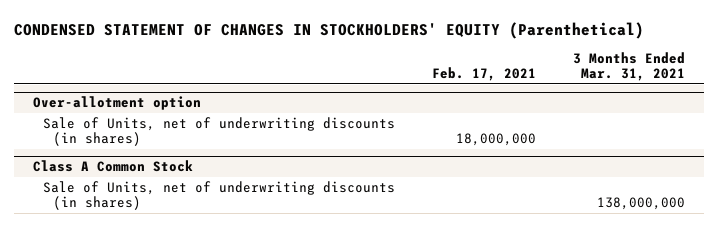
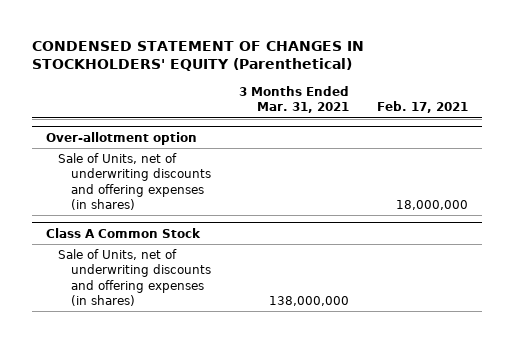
[42,116,395,147] Sale of Units, net of underwriting discounts (in shares) -> [58,153,211,211] Sale of Units, net of underwriting discounts and offering expenses (in shares)
[42,180,395,211] Sale of Units, net of underwriting discounts (in shares) -> [58,249,211,307] Sale of Units, net of underwriting discounts and offering expenses (in shares)

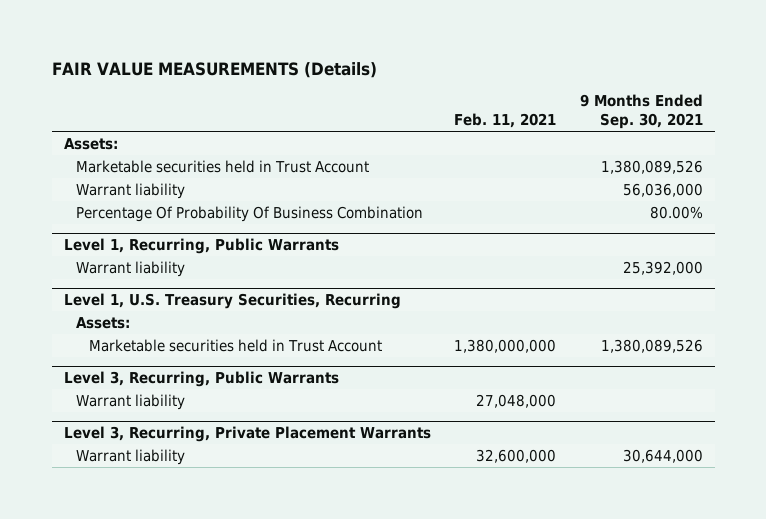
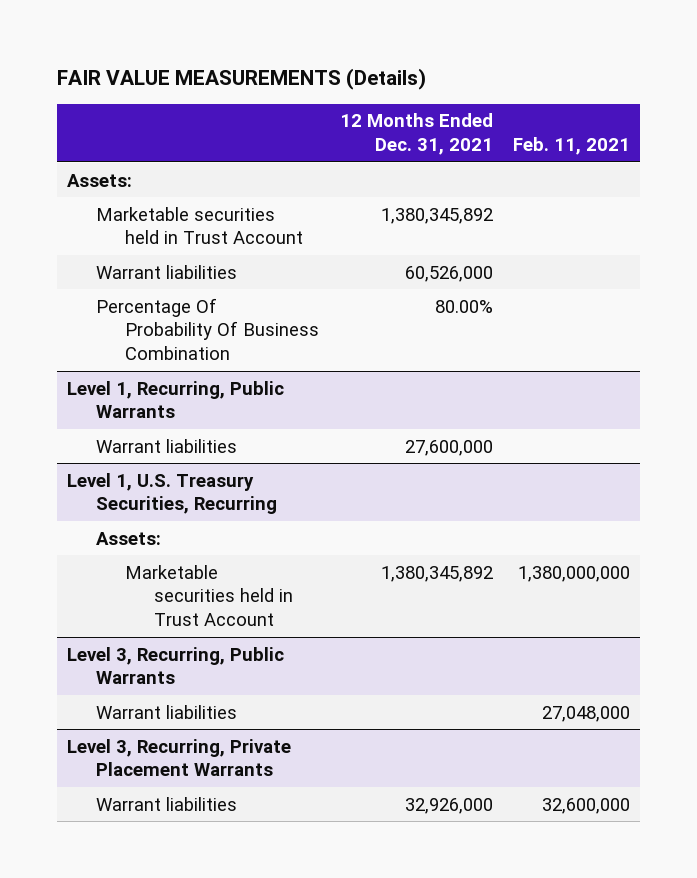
[579,94,703,130] 9 Months Ended Sep. 30, 2021 -> none
none -> [339,113,493,156] 12 Months Ended Dec. 31, 2021
[76,182,186,199] Warrant liability -> [95,264,237,279] Warrant liabilities
[76,260,186,277] Warrant liability -> [95,438,237,453] Warrant liabilities
[76,393,186,410] Warrant liability -> [95,704,237,719] Warrant liabilities
[76,448,186,465] Warrant liability -> [95,796,237,811] Warrant liabilities

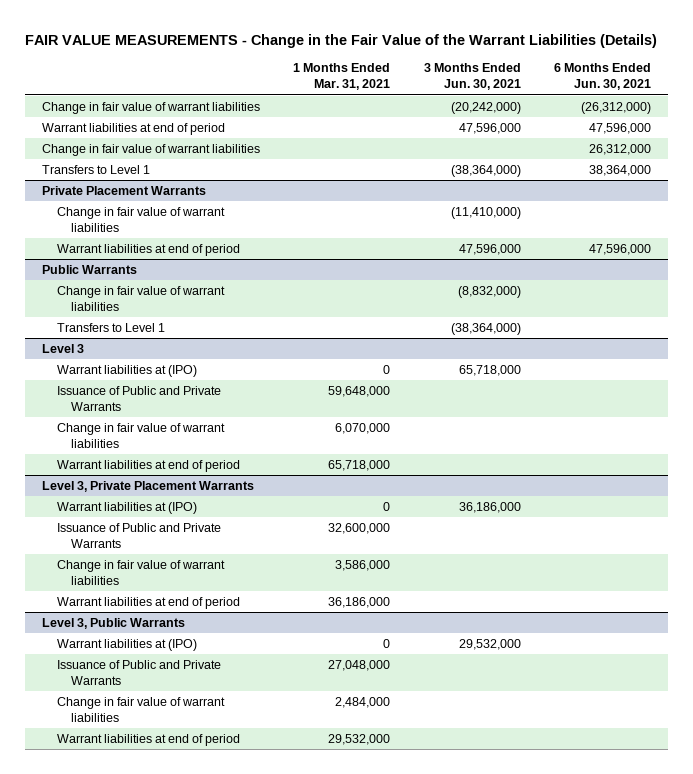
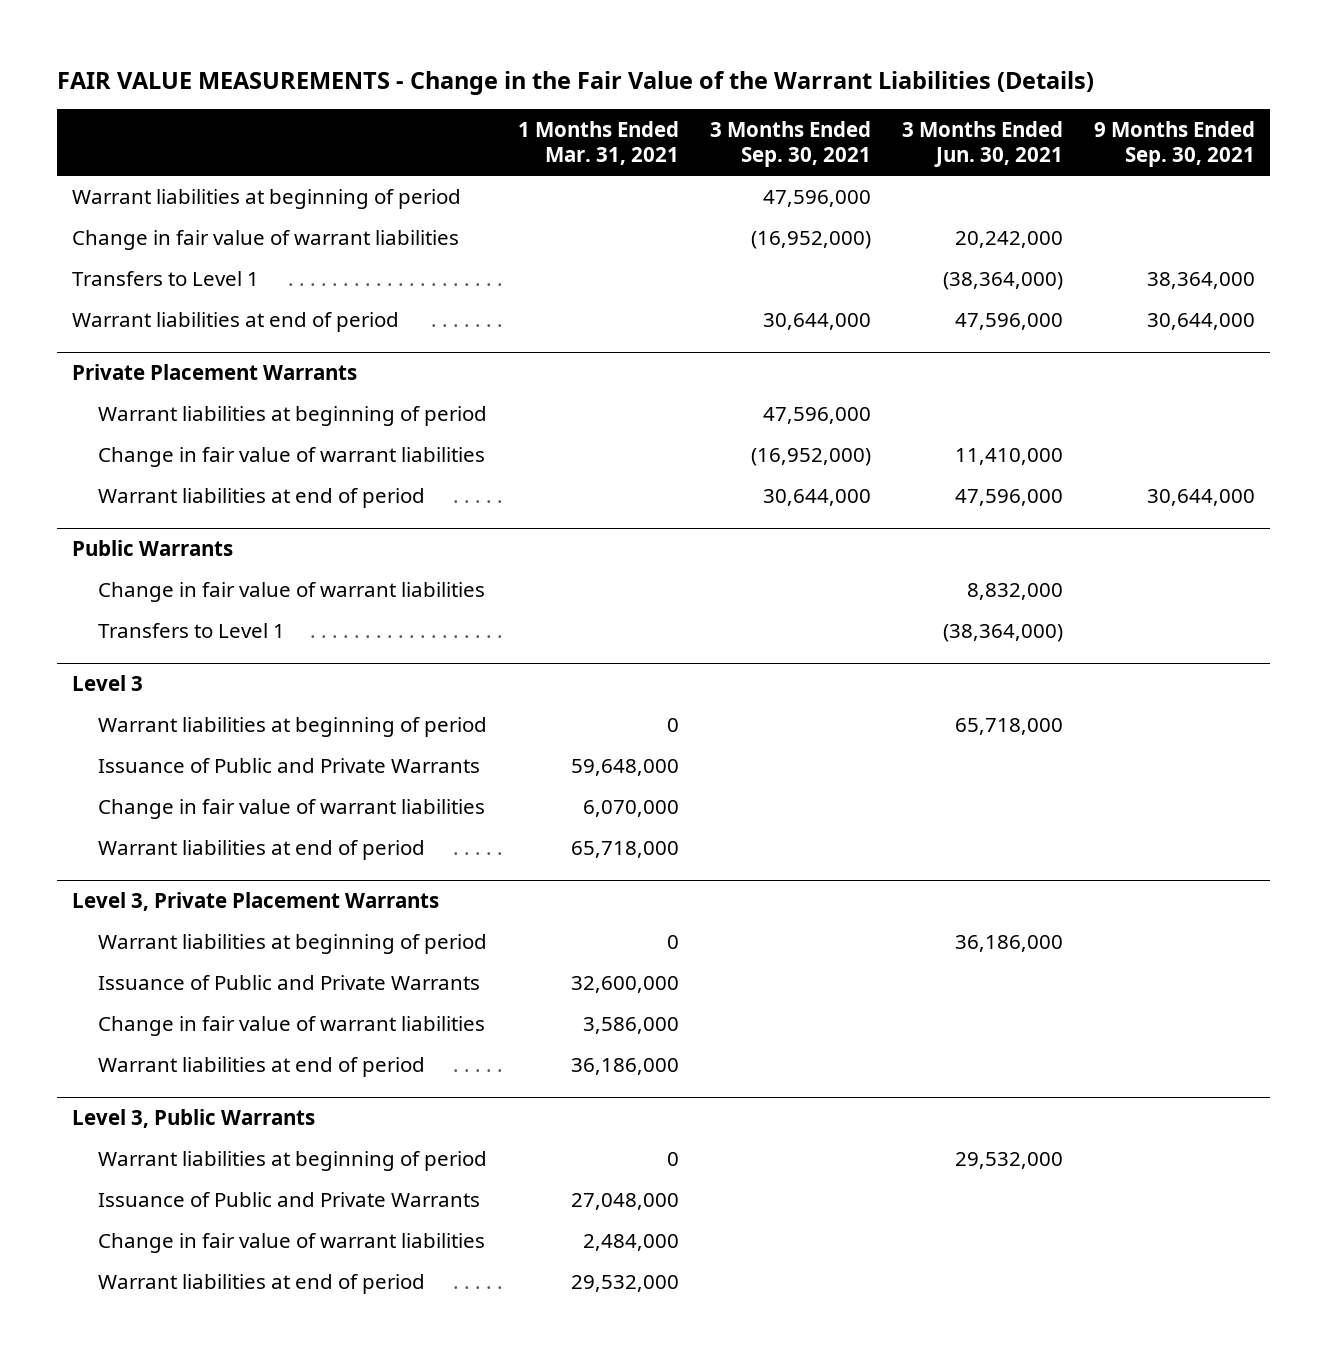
[554,63,652,91] 6 Months Ended Jun. 30, 2021 -> none
none -> [709,120,871,168] 3 Months Ended Sep. 30, 2021
none -> [1093,120,1255,168] 9 Months Ended Sep. 30, 2021
[42,143,261,156] Change in fair value of warrant liabilities -> none
none -> [72,188,462,209] Warrant liabilities at beginning of period
[450,101,521,114] (20,242,000) -> [954,230,1063,248] 20,242,000
[42,122,226,135] Warrant liabilities at end of period -> [72,311,400,332] Warrant liabilities at end of period
none -> [98,405,488,426] Warrant liabilities at beginning of period
[450,206,521,219] (11,410,000) -> [954,447,1063,465] 11,410,000
[457,285,521,298] (8,832,000) -> [966,582,1063,600] 8,832,000
[56,364,197,377] Warrant liabilities at (IPO) -> [98,716,488,737] Warrant liabilities at beginning of period
[56,501,197,514] Warrant liabilities at (IPO) -> [98,933,488,954] Warrant liabilities at beginning of period
[56,638,197,651] Warrant liabilities at (IPO) -> [98,1150,488,1171] Warrant liabilities at beginning of period

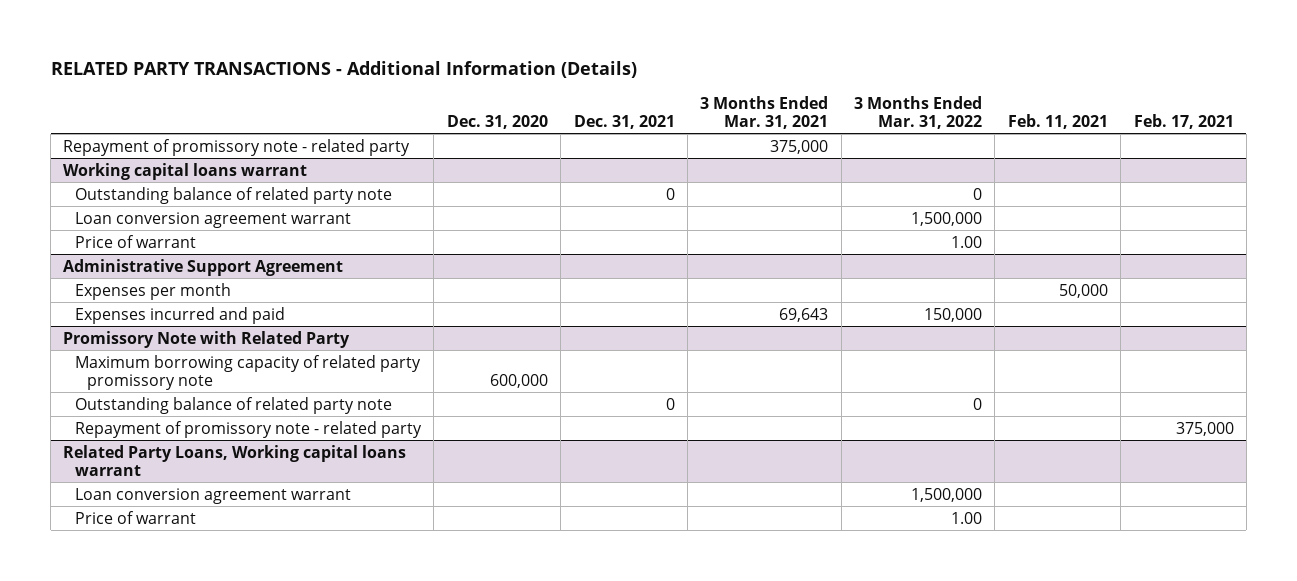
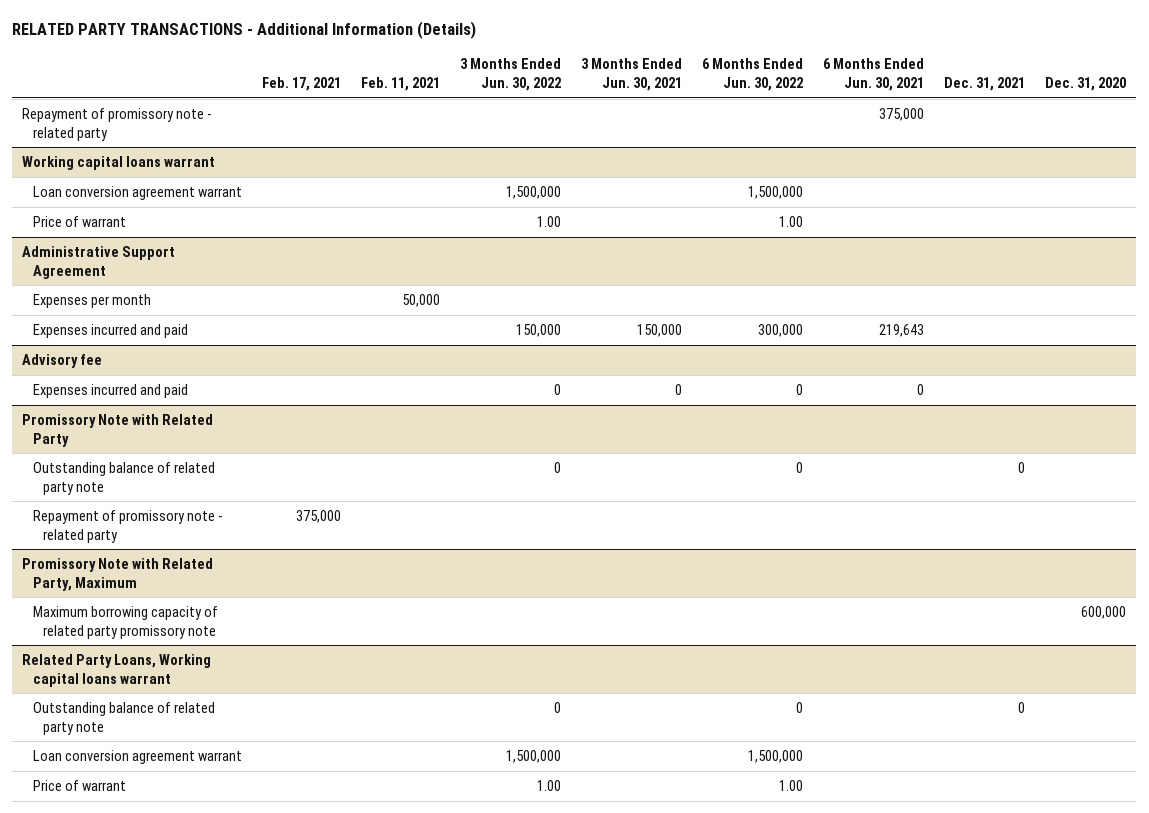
[700,95,829,130] 3 Months Ended Mar. 31, 2021 -> none
[854,95,983,130] 3 Months Ended Mar. 31, 2022 -> none
none -> [460,58,562,91] 3 Months Ended Jun. 30, 2022
none -> [581,58,683,91] 3 Months Ended Jun. 30, 2021
none -> [702,58,804,91] 6 Months Ended Jun. 30, 2022
none -> [823,58,925,91] 6 Months Ended Jun. 30, 2021
[75,186,393,204] Outstanding balance of related party note -> none
none -> [22,353,103,368] Advisory fee
none -> [32,383,188,398] Expenses incurred and paid
[75,354,422,391] Maximum borrowing capacity of related party promissory note -> none
none -> [22,557,214,591] Promissory Note with Related Party, Maximum
none -> [32,605,218,639] Maximum borrowing capacity of related party promissory note
none -> [32,701,215,735] Outstanding balance of related party note

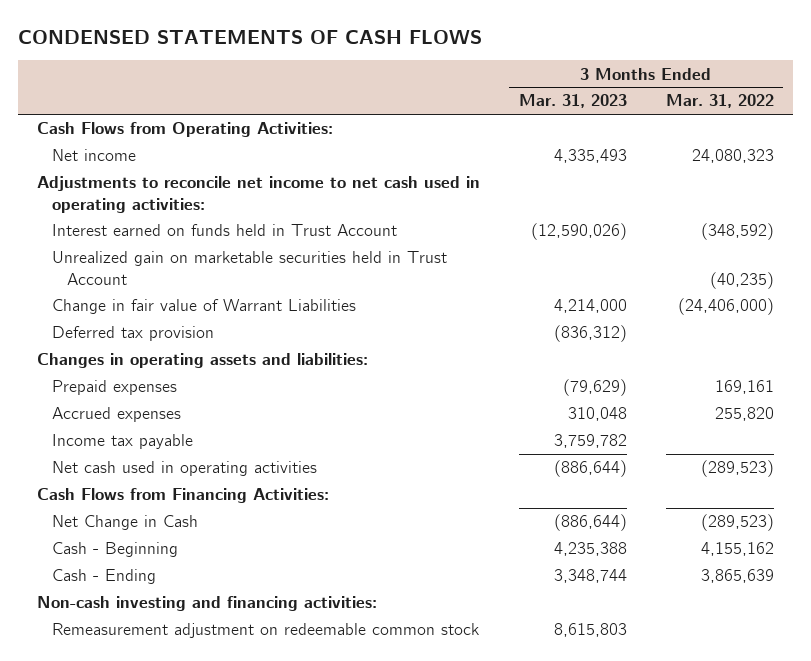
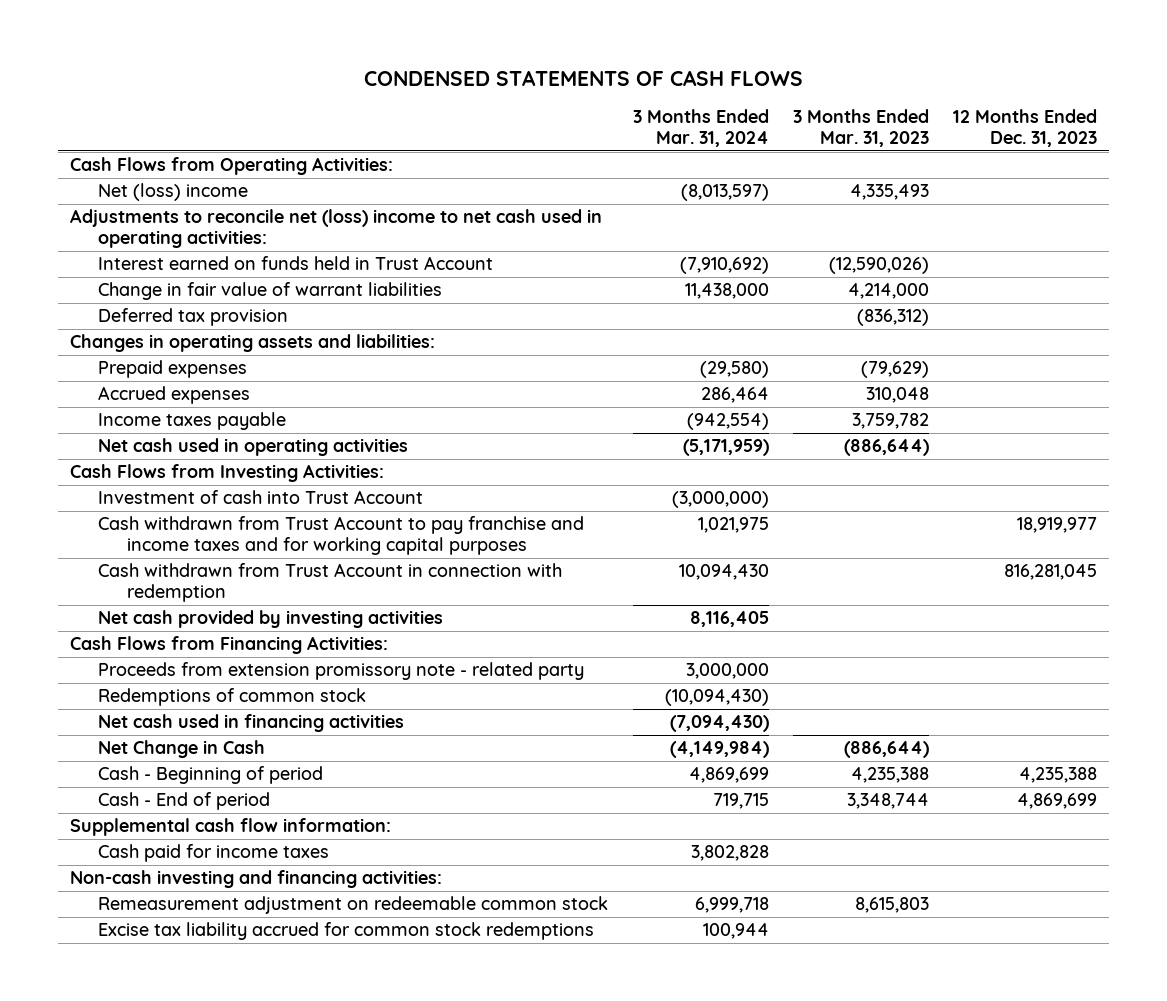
[665,94,774,109] Mar. 31, 2022 -> none
none -> [632,109,769,148] 3 Months Ended Mar. 31, 2024
none -> [953,109,1098,148] 12 Months Ended Dec. 31, 2023
[52,149,137,162] Net income -> [98,183,249,202] Net (loss) income
[37,176,481,213] Adjustments to reconcile net income to net cash used in operating activities: -> [70,209,603,249] Adjustments to reconcile net (loss) income to net cash used in operating activities:
[52,251,448,285] Unrealized gain on marketable securities held in Trust Account -> none
[52,299,357,315] Change in fair value of Warrant Liabilities -> [98,282,443,301] Change in fair value of warrant liabilities
[52,434,194,450] Income tax payable -> [98,412,287,431] Income taxes payable
none -> [70,464,385,483] Cash Flows from Investing Activities:
none -> [98,490,424,505] Investment of cash into Trust Account
none -> [98,516,585,556] Cash withdrawn from Trust Account to pay franchise and income taxes and for working capital purposes
none -> [98,563,563,603] Cash withdrawn from Trust Account in connection with redemption
none -> [98,610,444,629] Net cash provided by investing activities
none -> [98,662,585,681] Proceeds from extension promissory note - related party
none -> [98,688,367,707] Redemptions of common stock
none -> [98,714,405,733] Net cash used in financing activities
[52,542,179,558] Cash - Beginning -> [98,766,324,785] Cash - Beginning of period
[52,569,157,585] Cash - Ending -> [98,792,271,811] Cash - End of period
none -> [70,818,392,837] Supplemental cash flow information:
none -> [98,844,330,863] Cash paid for income taxes
none -> [98,922,595,941] Excise tax liability accrued for common stock redemptions

